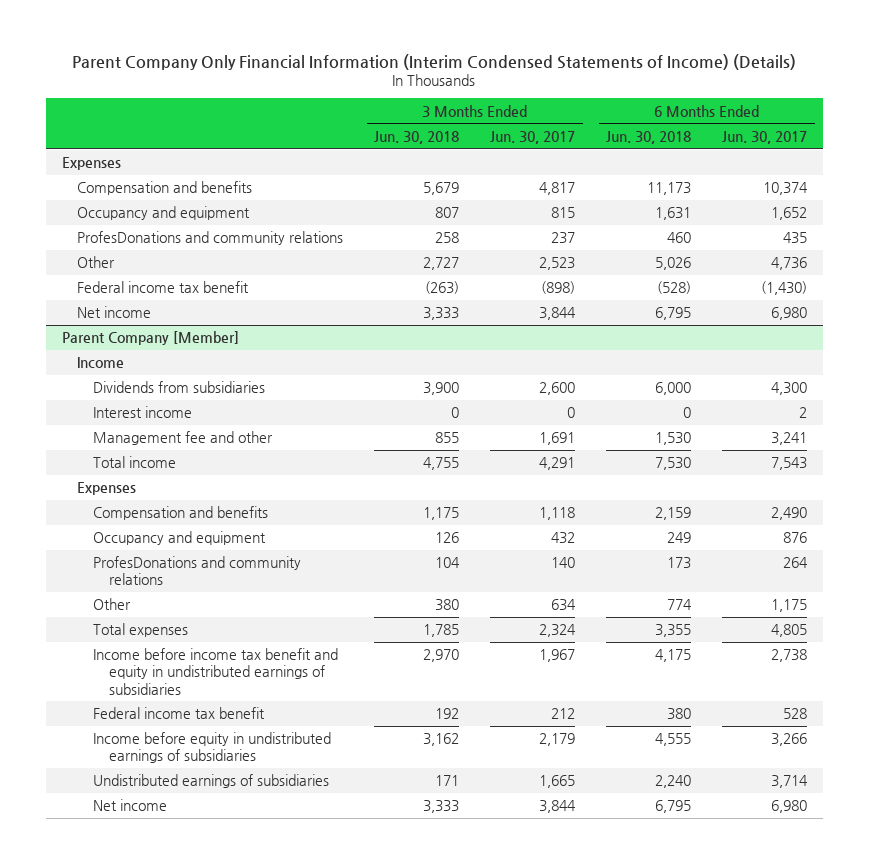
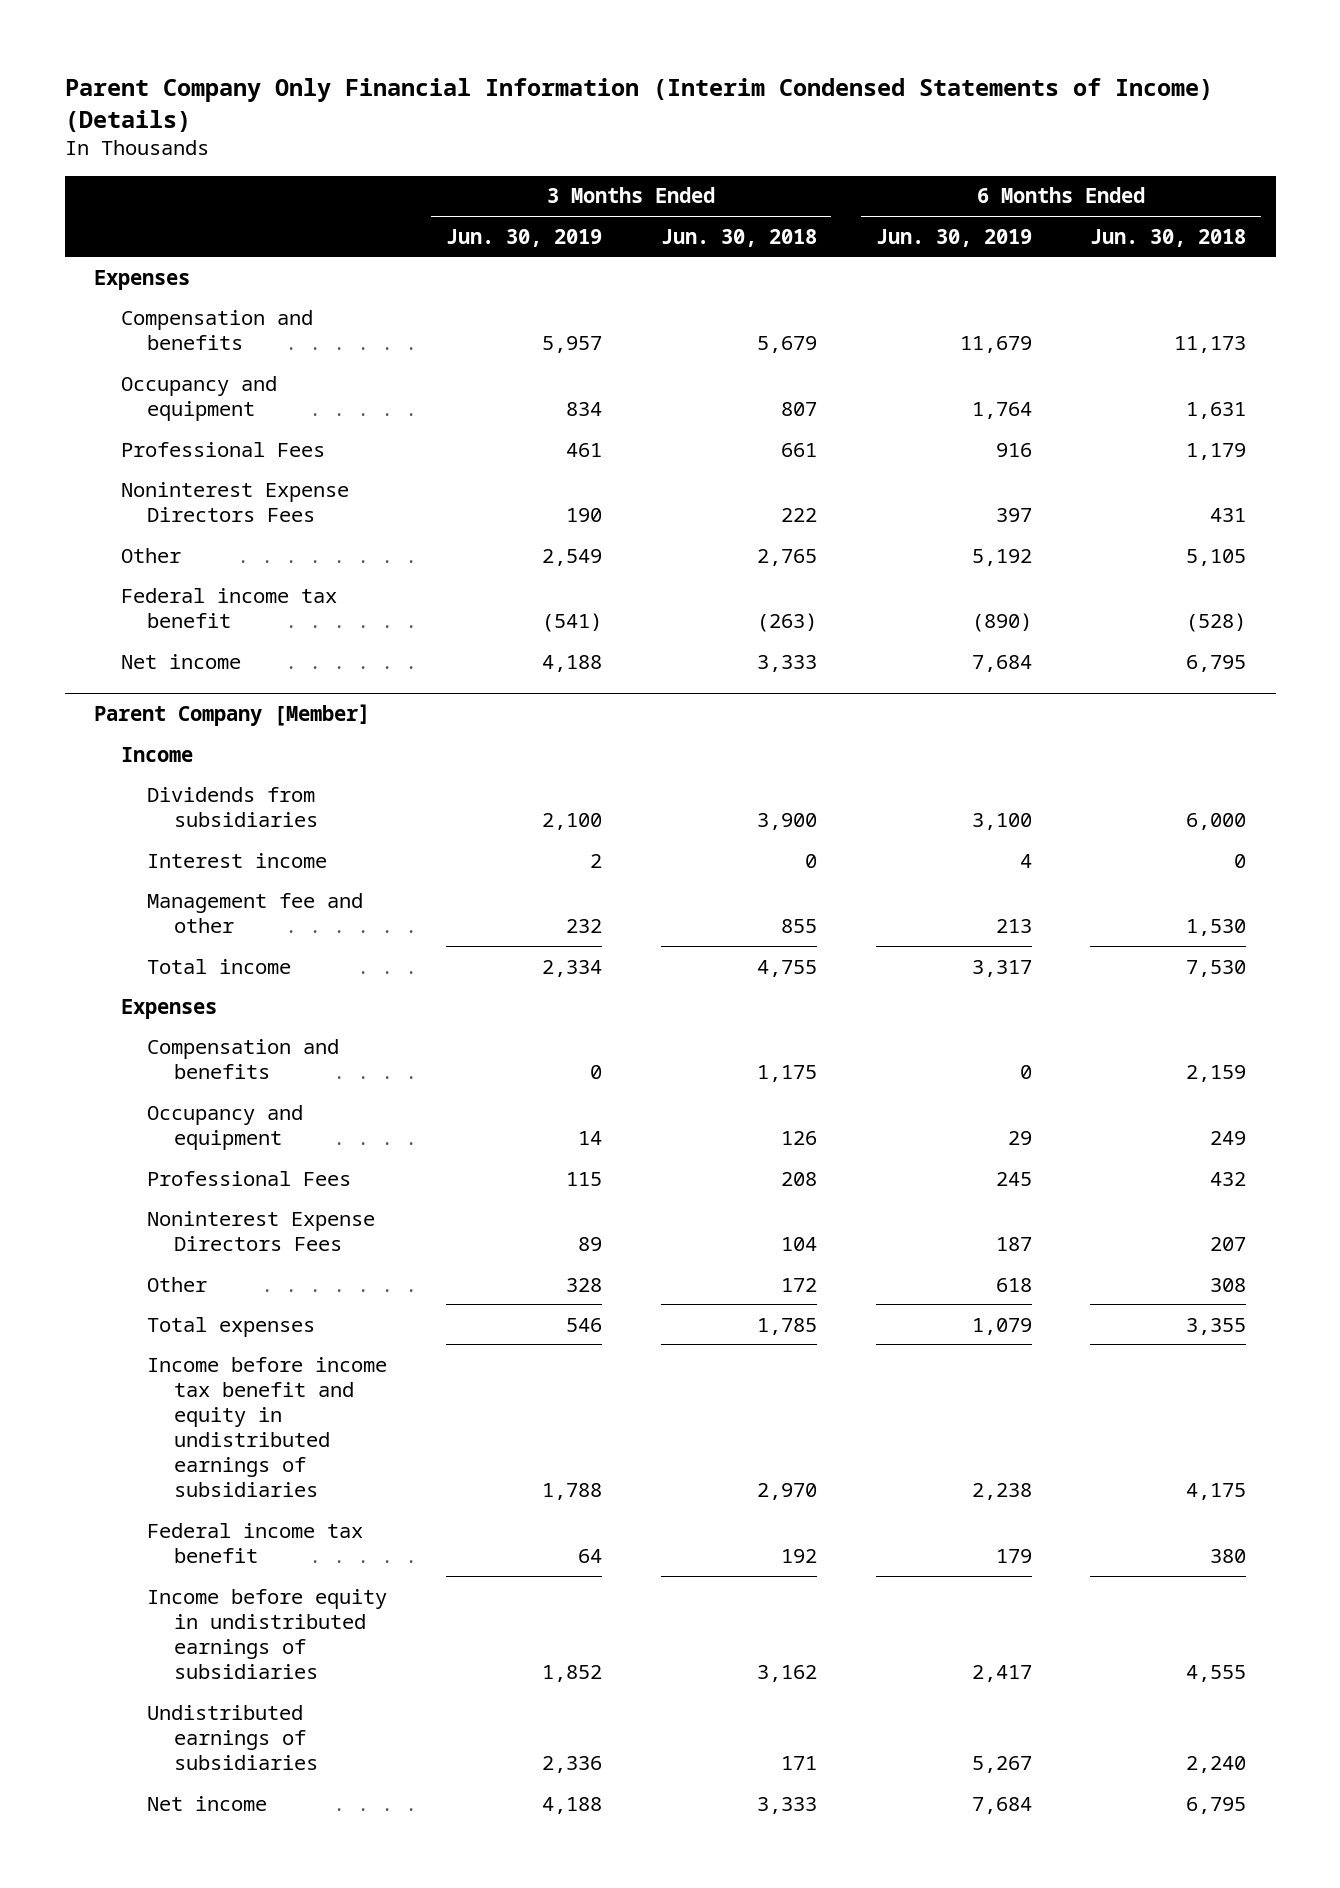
[490,130,576,144] Jun. 30, 2017 -> none
[722,130,808,144] Jun. 30, 2017 -> none
none -> [445,228,602,247] Jun. 30, 2019
none -> [875,228,1032,247] Jun. 30, 2019
[77,231,344,246] ProfesDonations and community relations -> none
none -> [120,441,325,457] Professional Fees
none -> [120,481,349,522] Noninterest Expense Directors Fees
[423,257,460,271] 2,727 -> [756,548,817,566] 2,765
[655,257,692,271] 5,026 -> [1186,548,1247,566] 5,105
[93,556,302,586] ProfesDonations and community relations -> none
none -> [147,1170,352,1186] Professional Fees
none -> [147,1210,376,1251] Noninterest Expense Directors Fees
[435,599,460,612] 380 -> [780,1277,817,1292] 172
[667,599,693,611] 774 -> [1210,1277,1247,1292] 308

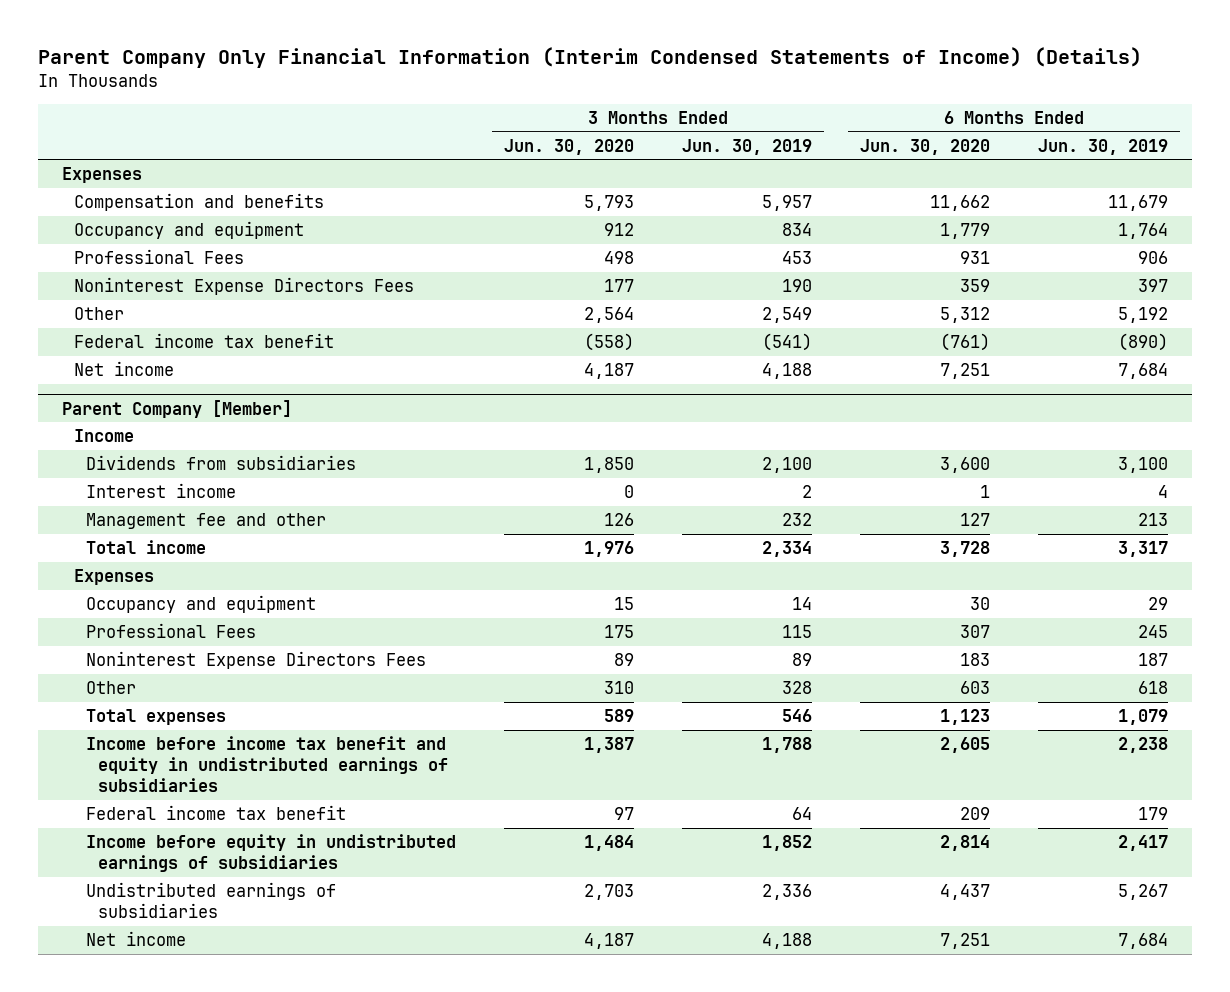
[660,228,817,247] Jun. 30, 2018 -> none
[1090,228,1247,247] Jun. 30, 2018 -> none
none -> [504,138,635,155] Jun. 30, 2020
none -> [860,138,991,155] Jun. 30, 2020
[565,442,602,457] 461 -> [782,251,813,265] 453
[995,442,1032,457] 916 -> [1137,251,1168,265] 906
[147,1038,340,1079] Compensation and benefits -> none

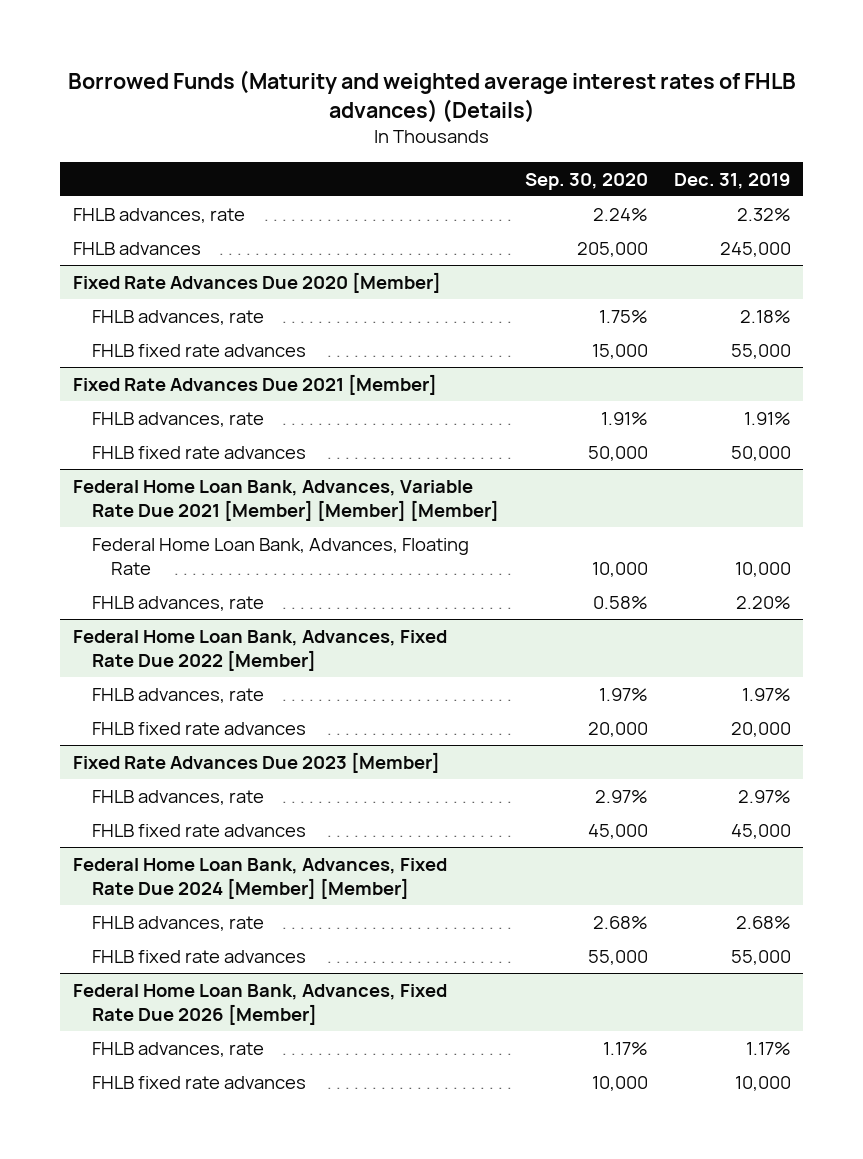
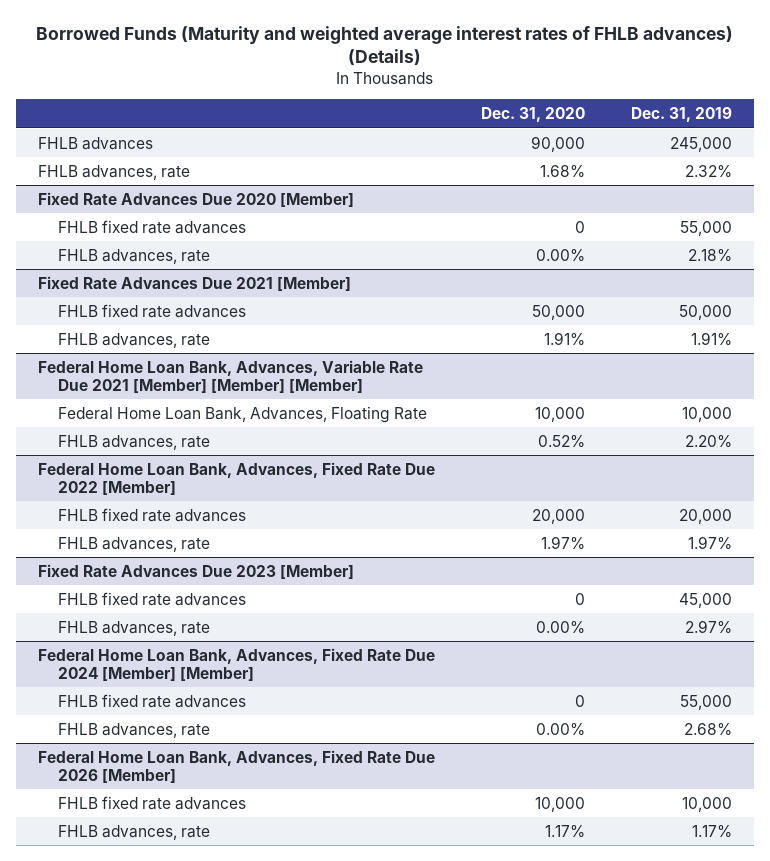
[524,172,648,190] Sep. 30, 2020 -> none
none -> [480,107,585,123] Dec. 31, 2020
[72,207,245,223] FHLB advances, rate -> [38,164,191,180] FHLB advances, rate
[91,309,264,325] FHLB advances, rate -> [57,248,210,264] FHLB advances, rate
[91,411,264,427] FHLB advances, rate -> [57,332,210,348] FHLB advances, rate
[91,687,264,703] FHLB advances, rate -> [57,536,210,552] FHLB advances, rate
[91,789,264,805] FHLB advances, rate -> [57,620,210,636] FHLB advances, rate
[91,915,264,931] FHLB advances, rate -> [57,722,210,738] FHLB advances, rate
[91,1041,264,1057] FHLB advances, rate -> [57,824,210,840] FHLB advances, rate

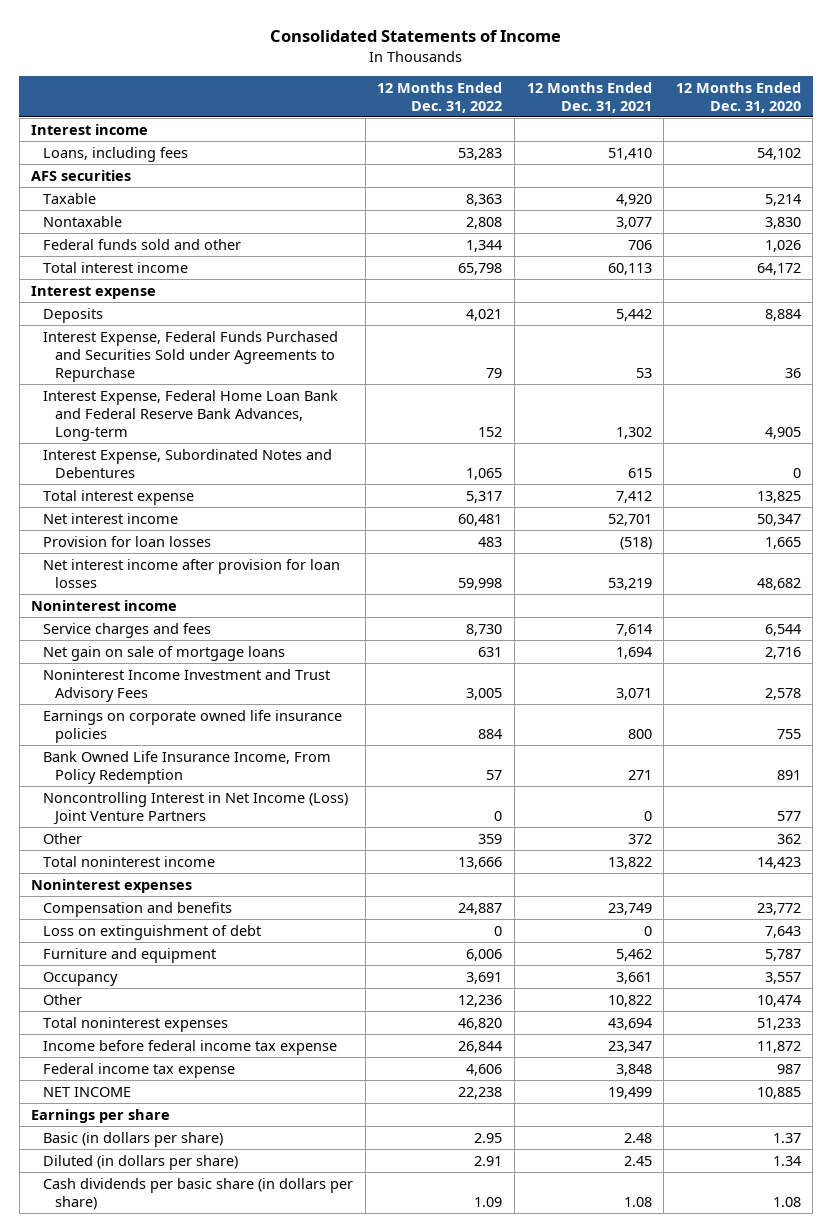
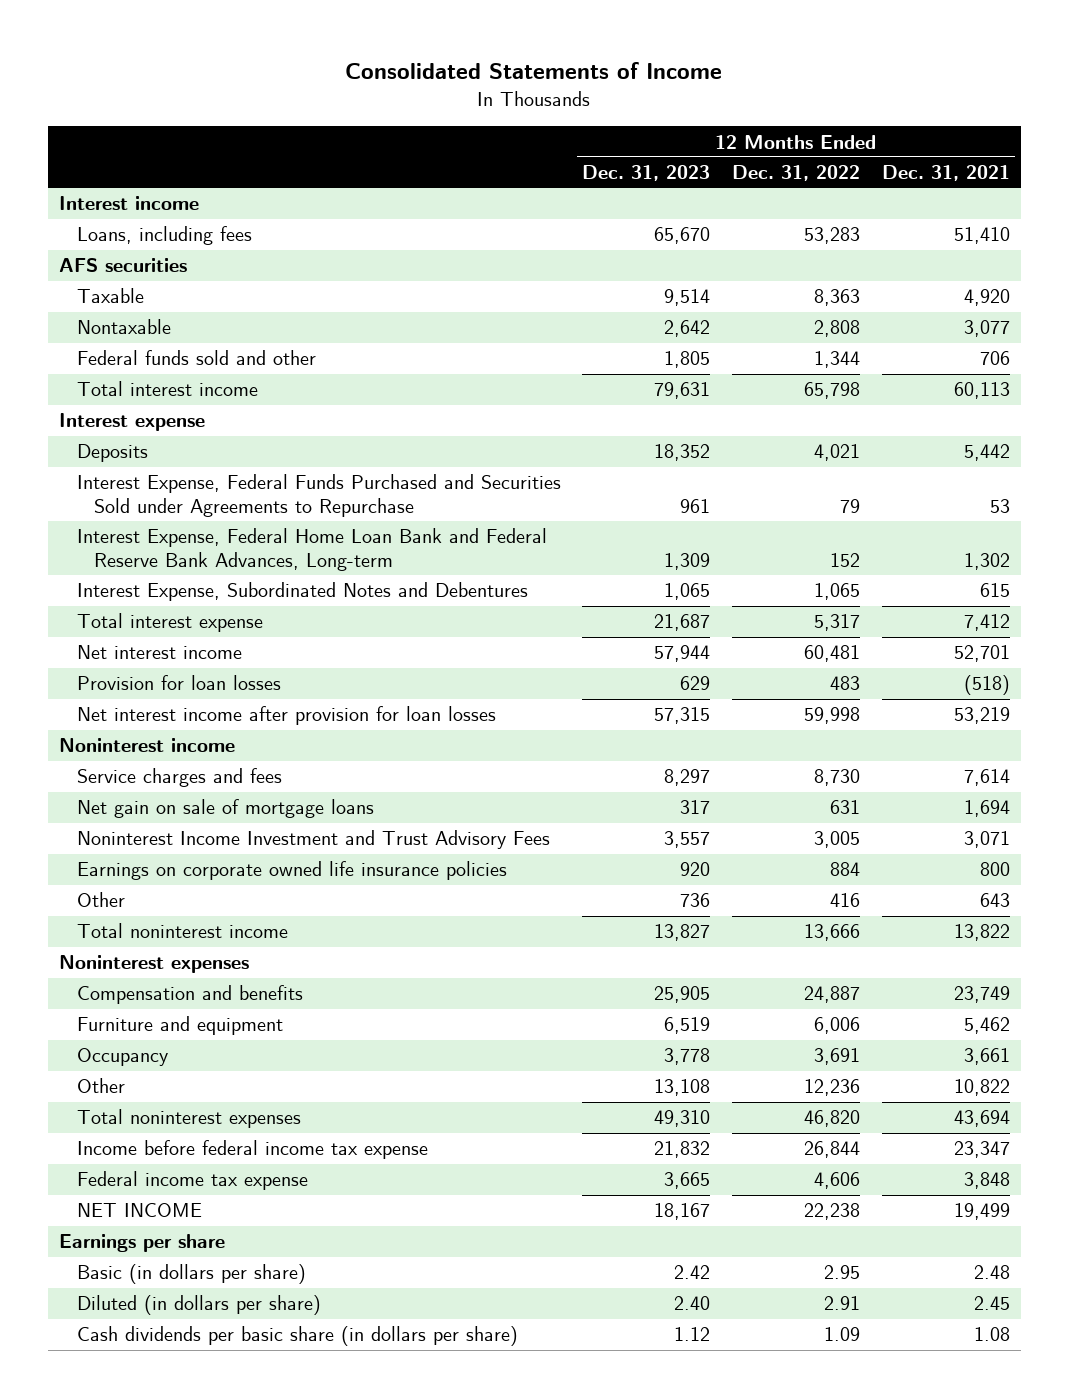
[675,81,801,113] 12 Months Ended Dec. 31, 2020 -> none
none -> [582,165,711,182] Dec. 31, 2023
[43,750,332,784] Bank Owned Life Insurance Income, From Policy Redemption -> none
[43,791,349,825] Noncontrolling Interest in Net Income (Loss) Joint Venture Partners -> none
[478,833,503,844] 359 -> [830,893,861,908] 416
[627,833,652,844] 372 -> [979,893,1010,908] 643
[43,924,262,940] Loss on extinguishment of debt -> none

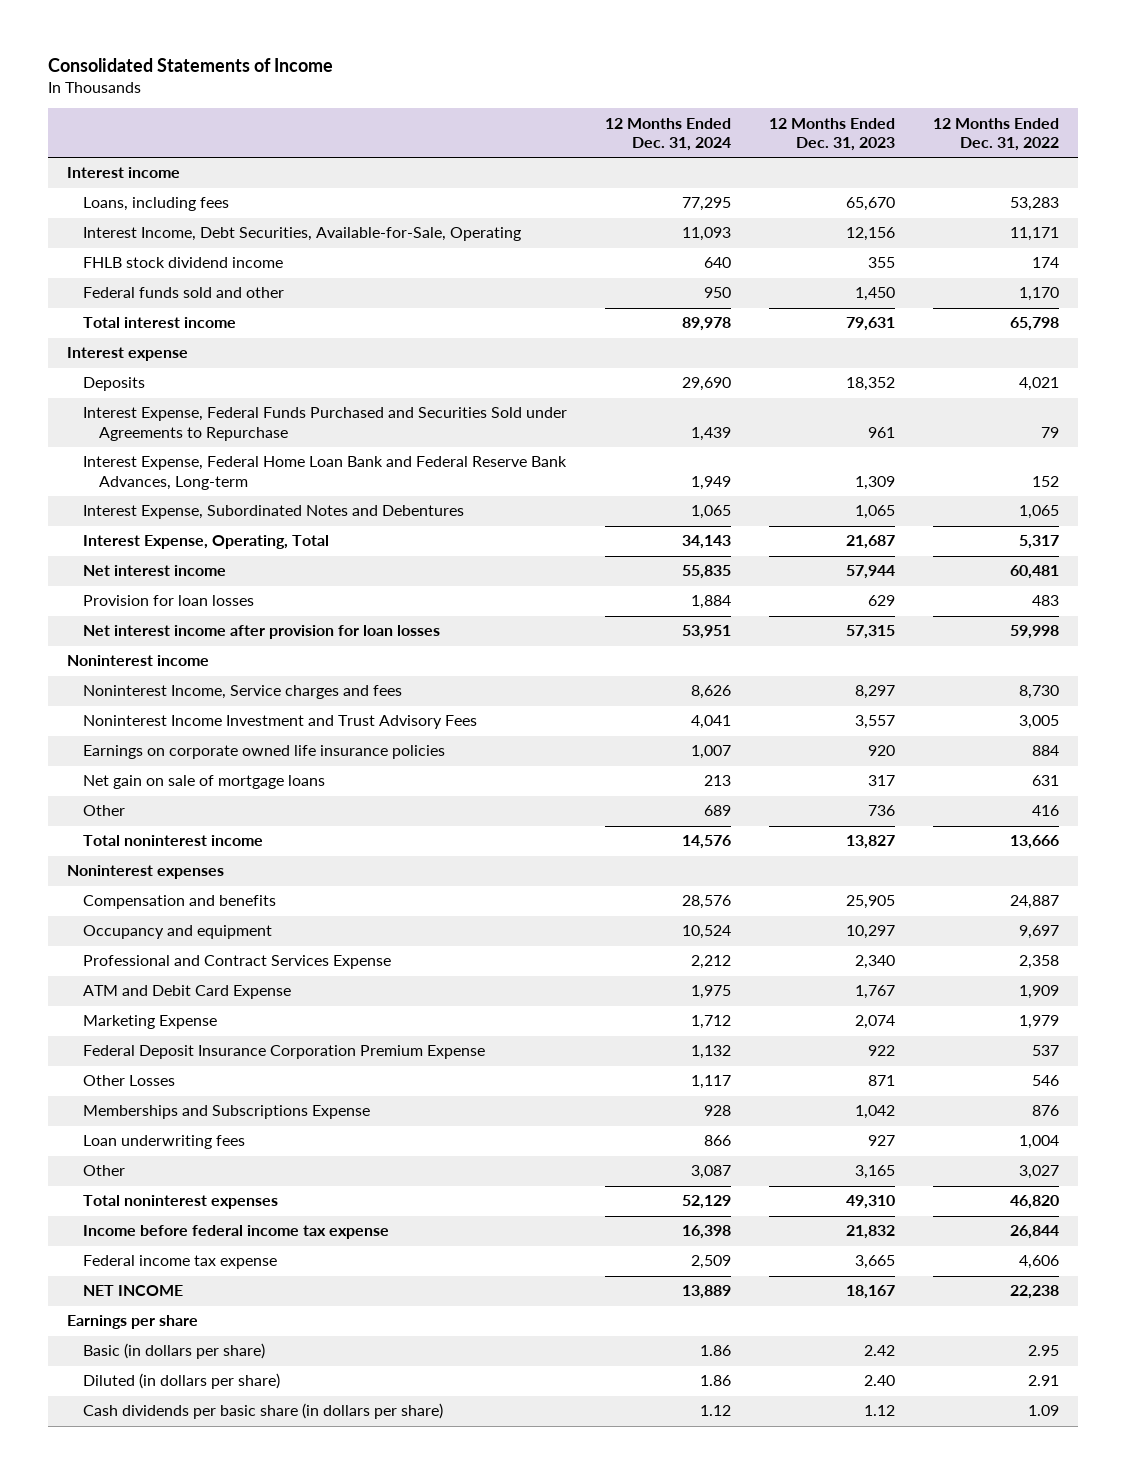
[881,165,1010,182] Dec. 31, 2021 -> none
none -> [605,117,732,152] 12 Months Ended Dec. 31, 2024
[58,258,187,273] AFS securities -> none
[76,288,144,304] Taxable -> none
[76,319,171,335] Nontaxable -> none
none -> [83,227,522,242] Interest Income, Debt Securities, Available-for-Sale, Operating
none -> [83,257,284,269] FHLB stock dividend income
[664,351,711,369] 1,805 -> [855,287,896,302] 1,450
[814,351,861,369] 1,344 -> [1019,287,1060,302] 1,170
[76,613,263,633] Total interest expense -> [83,535,330,550] Interest Expense, Operating, Total
[76,768,282,788] Service charges and fees -> [83,685,403,700] Noninterest Income, Service charges and fees
[76,799,374,819] Net gain on sale of mortgage loans -> [83,775,326,790] Net gain on sale of mortgage loans
[76,1016,283,1036] Furniture and equipment -> none
[76,1048,168,1067] Occupancy -> [83,925,273,940] Occupancy and equipment
[664,1048,711,1066] 3,778 -> [846,925,896,940] 10,297
[814,1048,861,1066] 3,691 -> [1019,925,1060,940] 9,697
none -> [83,955,392,970] Professional and Contract Services Expense
none -> [83,985,292,1000] ATM and Debit Card Expense
none -> [83,1015,218,1030] Marketing Expense
none -> [83,1045,486,1060] Federal Deposit Insurance Corporation Premium Expense
none -> [83,1075,176,1087] Other Losses
none -> [83,1105,371,1120] Memberships and Subscriptions Expense
none -> [83,1135,246,1150] Loan underwriting fees
[654,1079,711,1097] 13,108 -> [855,1165,896,1180] 3,165
[804,1079,861,1097] 12,236 -> [1019,1165,1060,1180] 3,027

